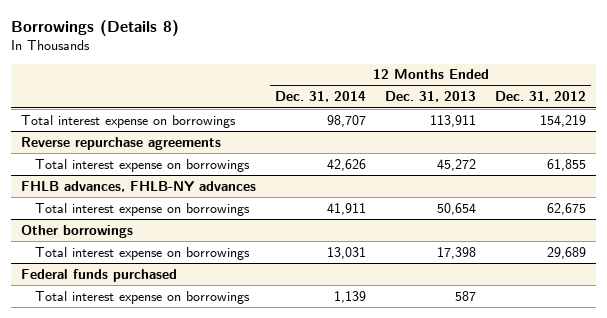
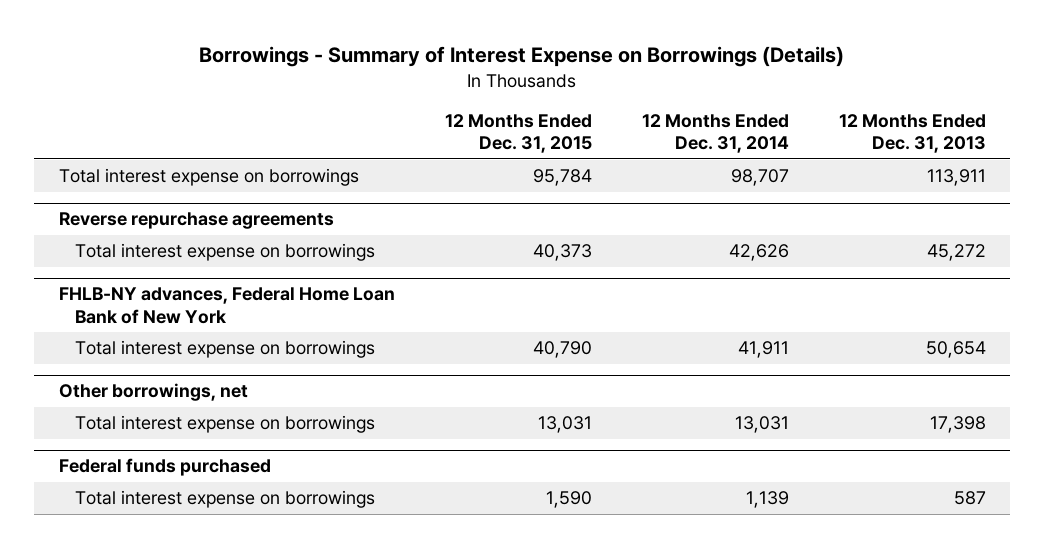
[11,20,180,37] Borrowings (Details 8) -> [199,46,845,68] Borrowings - Summary of Interest Expense on Borrowings (Details)
[495,91,587,103] Dec. 31, 2012 -> none
none -> [445,113,593,154] 12 Months Ended Dec. 31, 2015
[20,180,256,192] FHLB advances, FHLB-NY advances -> none
none -> [59,287,396,324] FHLB-NY advances, Federal Home Loan Bank of New York
[20,224,133,238] Other borrowings -> [59,383,249,402] Other borrowings, net

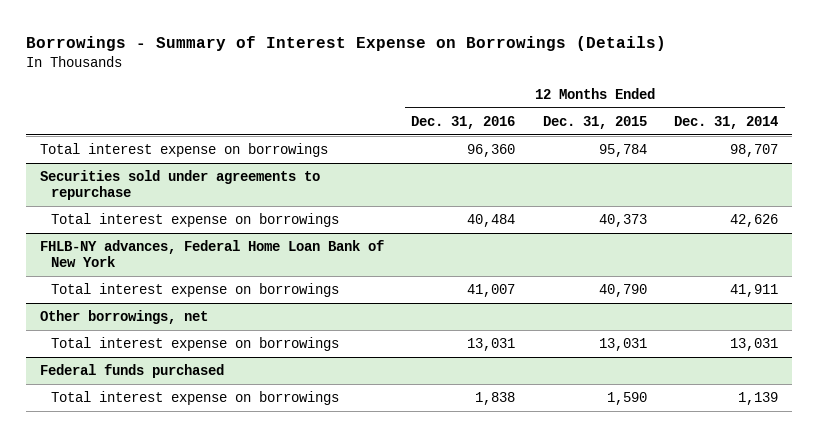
[838,113,986,154] 12 Months Ended Dec. 31, 2013 -> none
none -> [411,115,516,129] Dec. 31, 2016
[59,212,335,230] Reverse repurchase agreements -> [40,169,321,201] Securities sold under agreements to repurchase

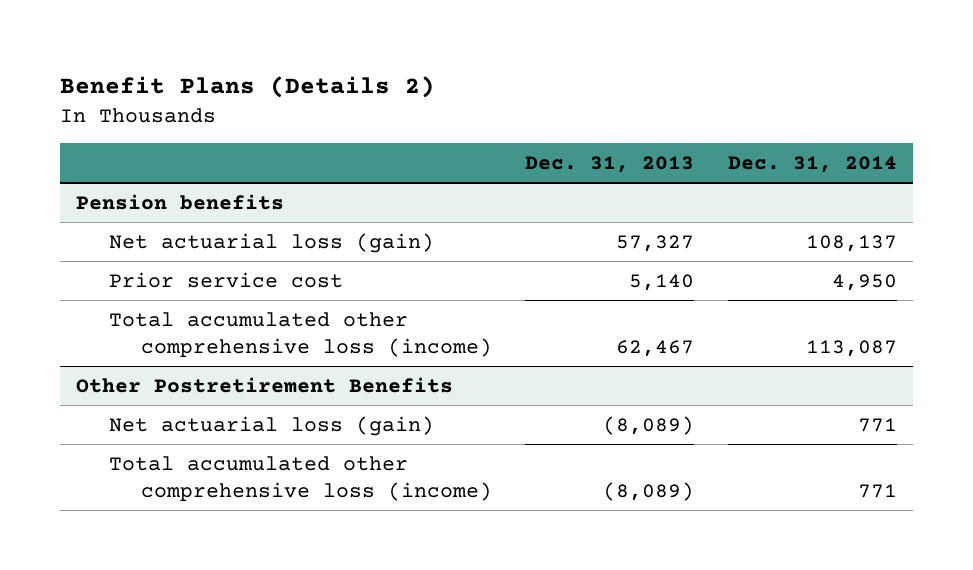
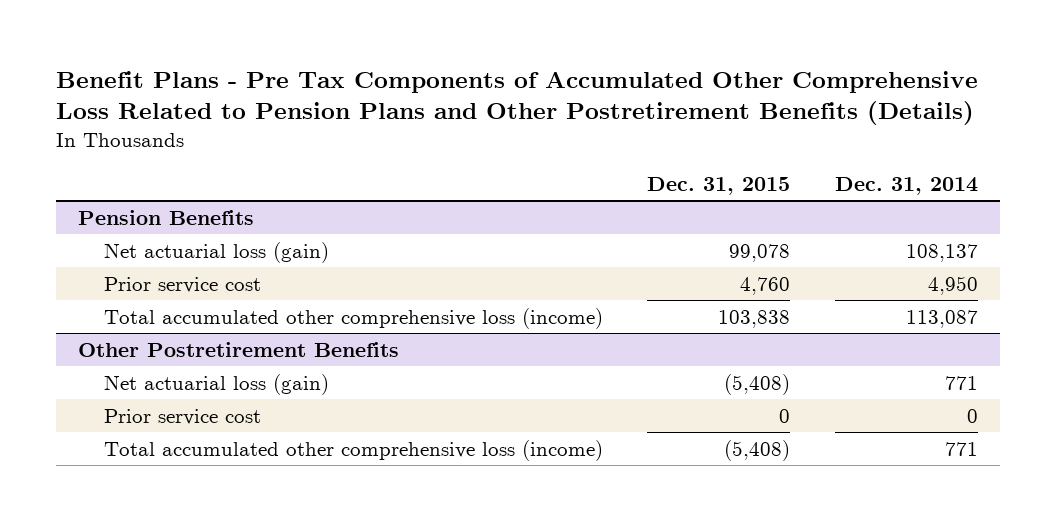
[59,76,435,99] Benefit Plans (Details 2) -> [55,70,978,126] Benefit Plans - Pre Tax Components of Accumulated Other Comprehensive Loss Related to Pension Plans and Other Postretirement Benefits (Details)
[525,155,695,173] Dec. 31, 2013 -> none
none -> [647,176,791,195] Dec. 31, 2015
[76,193,285,210] Pension benefits -> [78,209,255,225] Pension Benefits
none -> [103,408,261,425] Prior service cost

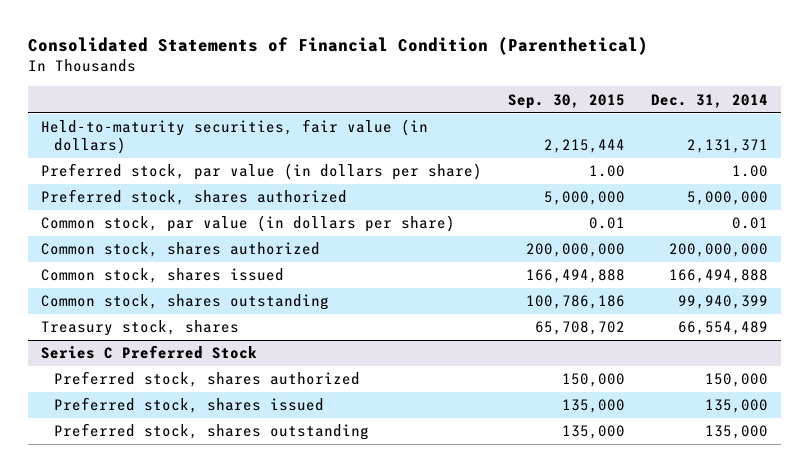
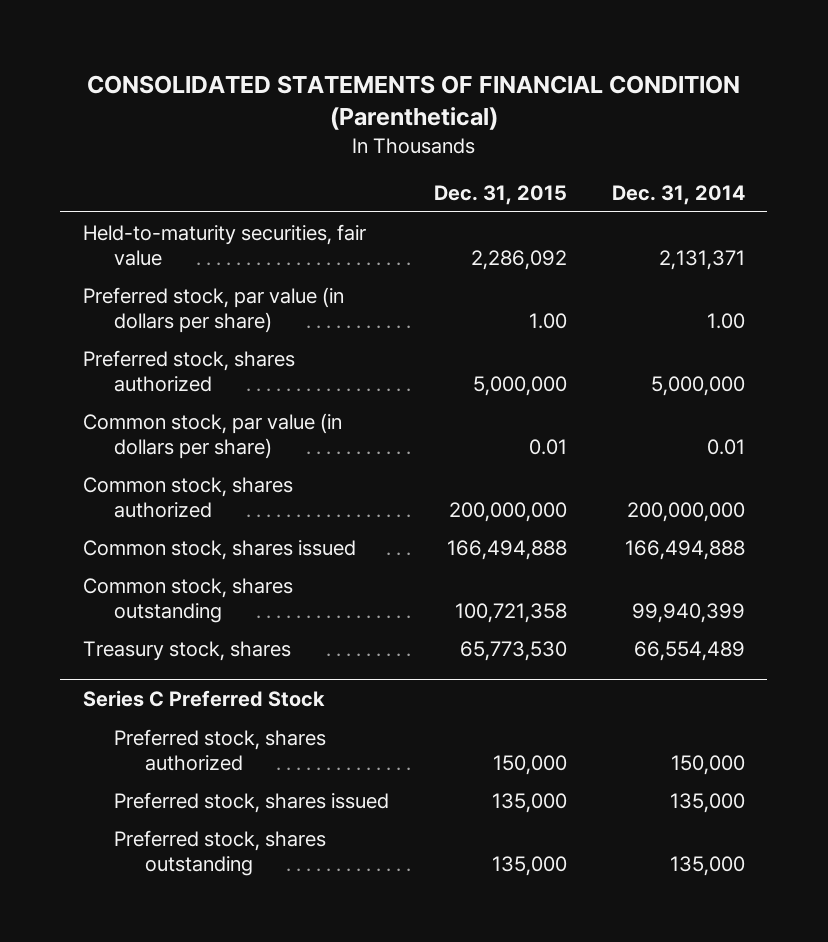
[27,37,648,56] Consolidated Statements of Financial Condition (Parenthetical) -> [86,74,740,130] CONSOLIDATED STATEMENTS OF FINANCIAL CONDITION (Parenthetical)
[507,93,625,109] Sep. 30, 2015 -> none
none -> [433,185,567,206] Dec. 31, 2015
[40,119,428,154] Held-to-maturity securities, fair value (in dollars) -> [82,223,366,266] Held-to-maturity securities, fair value

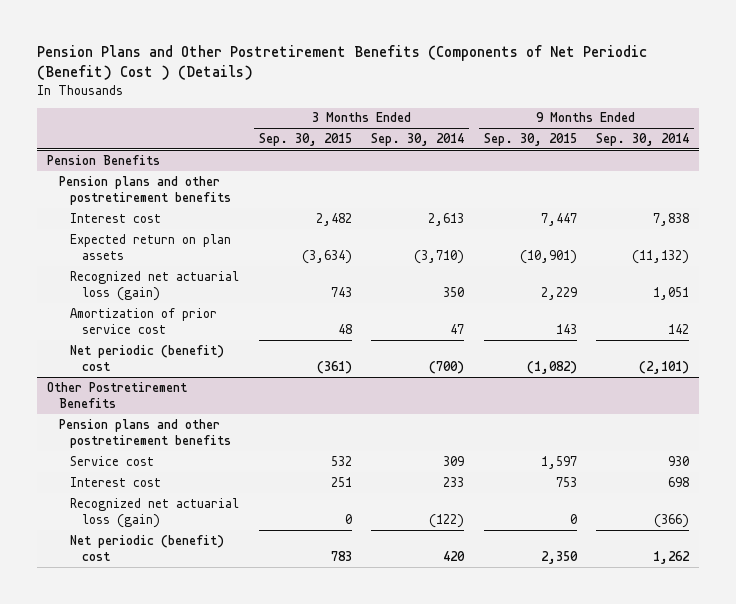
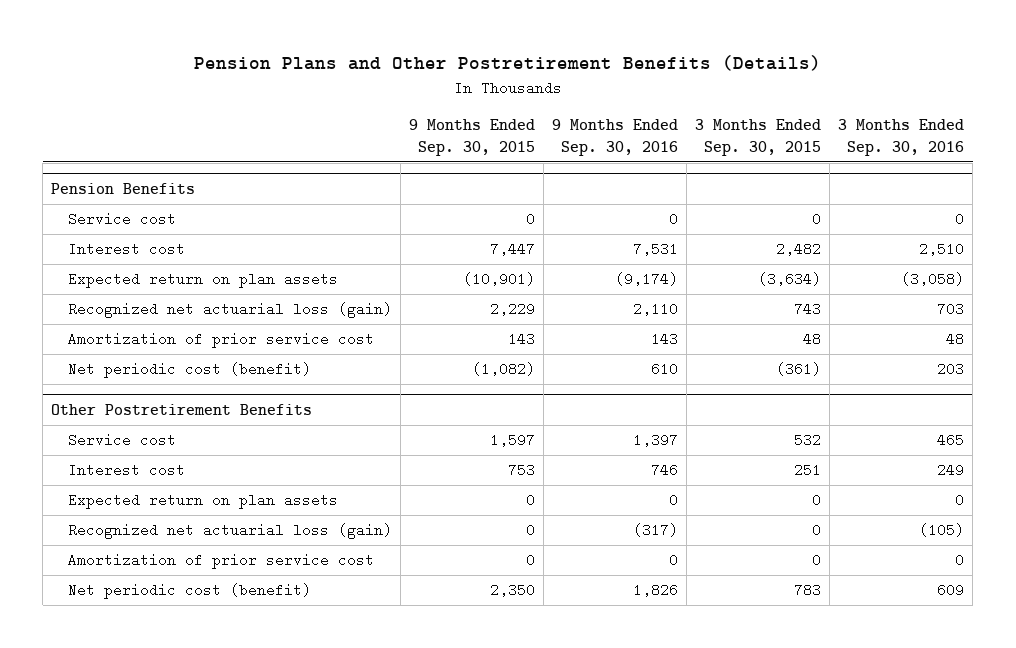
[37,45,648,81] Pension Plans and Other Postretirement Benefits (Components of Net Periodic (Benefit) Cost ) (Details) -> [193,55,821,72] Pension Plans and Other Postretirement Benefits (Details)
[371,133,465,147] Sep. 30, 2014 -> none
[596,133,690,147] Sep. 30, 2014 -> none
none -> [551,118,678,156] 9 Months Ended Sep. 30, 2016
none -> [838,118,965,156] 3 Months Ended Sep. 30, 2016
[58,175,232,205] Pension plans and other postretirement benefits -> none
none -> [67,212,176,227] Service cost
[70,344,225,371] Net periodic (benefit) cost -> [67,362,311,379] Net periodic cost (benefit)
[58,418,232,448] Pension plans and other postretirement benefits -> none
none -> [67,493,338,510] Expected return on plan assets
none -> [67,553,374,570] Amortization of prior service cost
[70,534,225,561] Net periodic (benefit) cost -> [67,583,311,600] Net periodic cost (benefit)

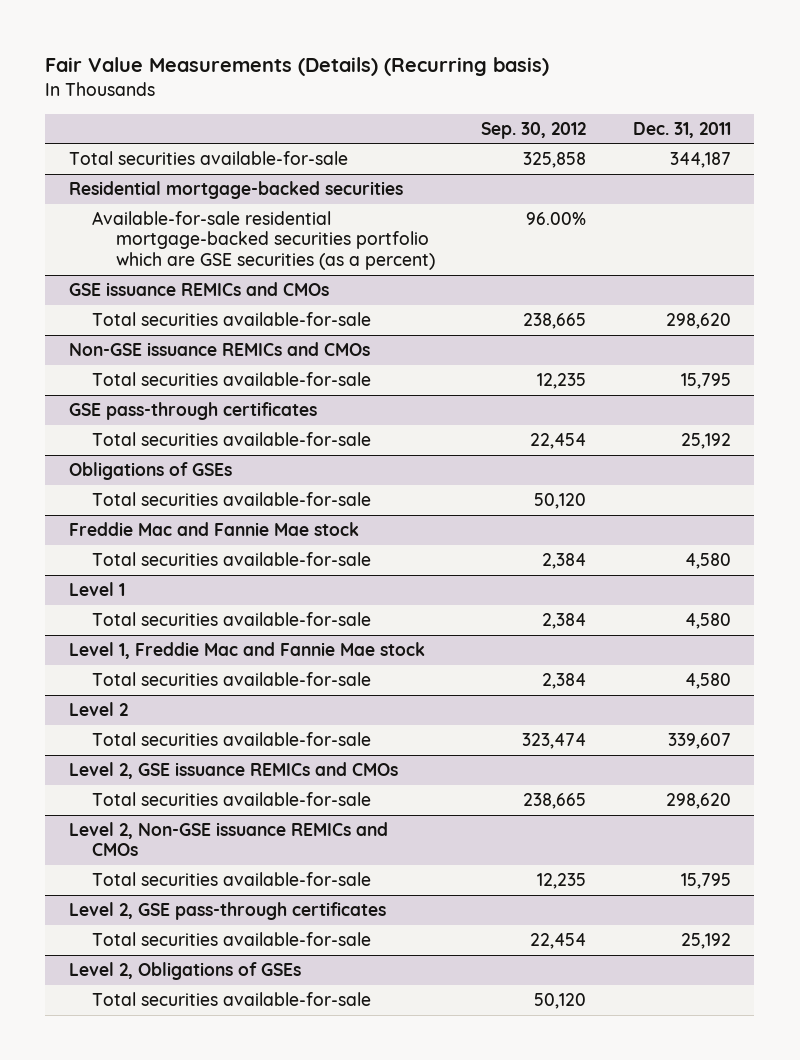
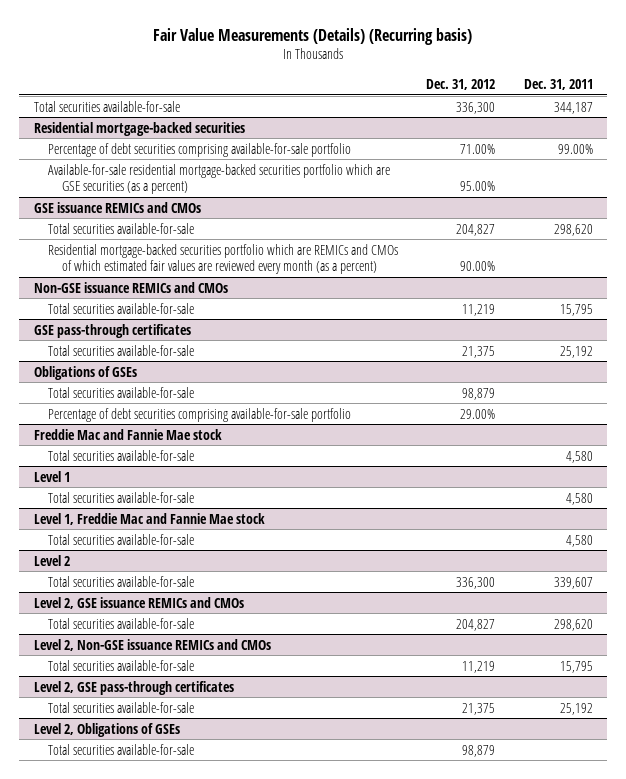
[481,121,587,139] Sep. 30, 2012 -> none
none -> [426,78,496,90] Dec. 31, 2012
none -> [47,142,351,157] Percentage of debt securities comprising available-for-sale portfolio
none -> [47,243,398,274] Residential mortgage-backed securities portfolio which are REMICs and CMOs of which estimated fair values are reviewed every month (as a percent)
none -> [47,407,351,422] Percentage of debt securities comprising available-for-sale portfolio

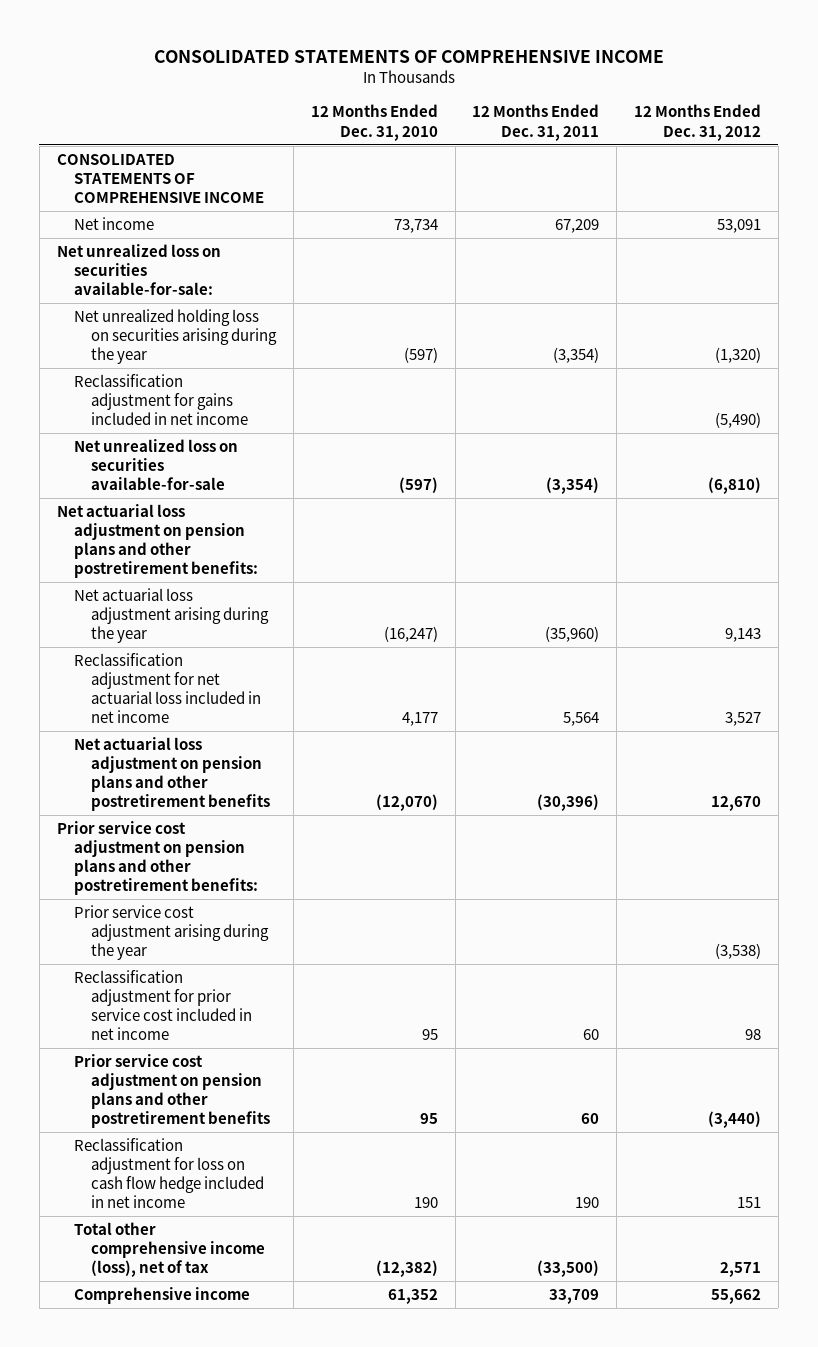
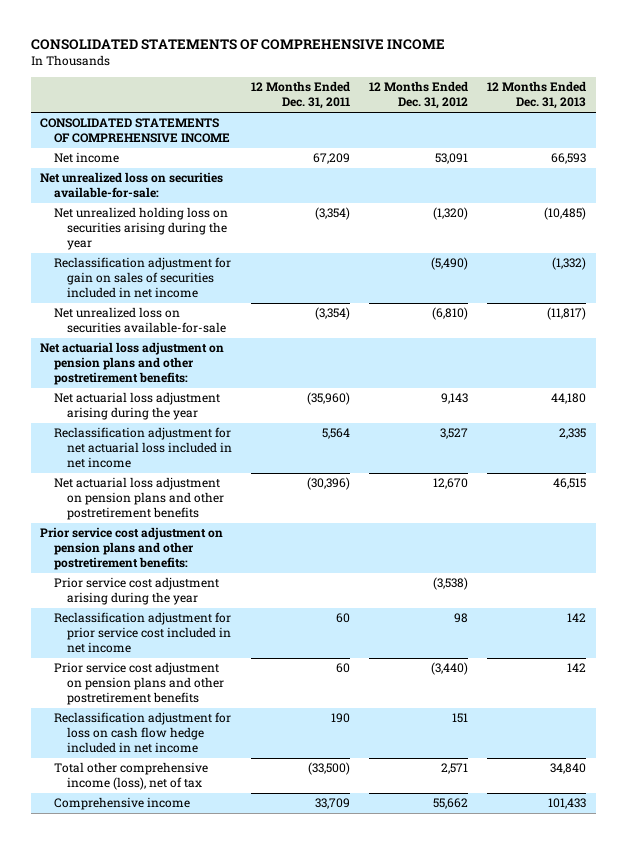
[310,104,438,141] 12 Months Ended Dec. 31, 2010 -> none
none -> [487,81,587,110] 12 Months Ended Dec. 31, 2013
[73,374,249,426] Reclassification adjustment for gains included in net income -> [53,257,231,299] Reclassification adjustment for gain on sales of securities included in net income

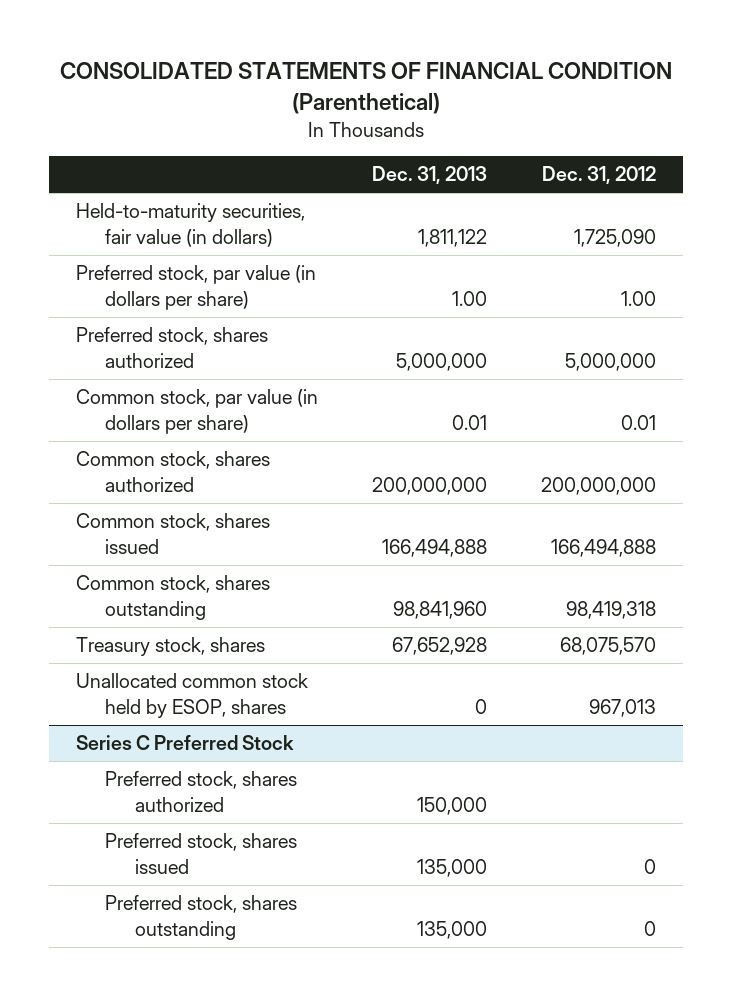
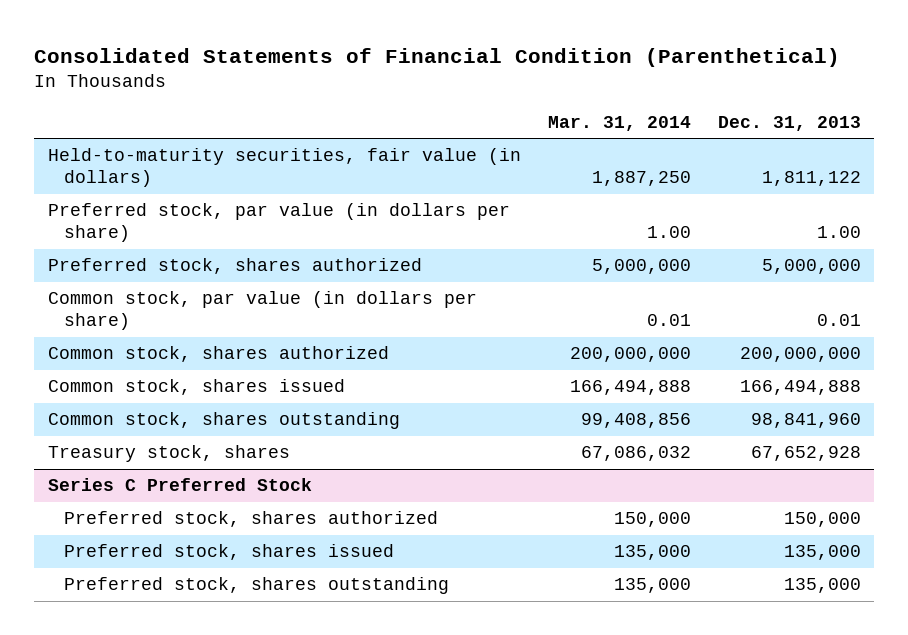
[59,62,672,114] CONSOLIDATED STATEMENTS OF FINANCIAL CONDITION (Parenthetical) -> [34,47,841,67] Consolidated Statements of Financial Condition (Parenthetical)
[542,166,657,185] Dec. 31, 2012 -> none
none -> [547,115,691,131] Mar. 31, 2014
[75,673,308,718] Unallocated common stock held by ESOP, shares -> none

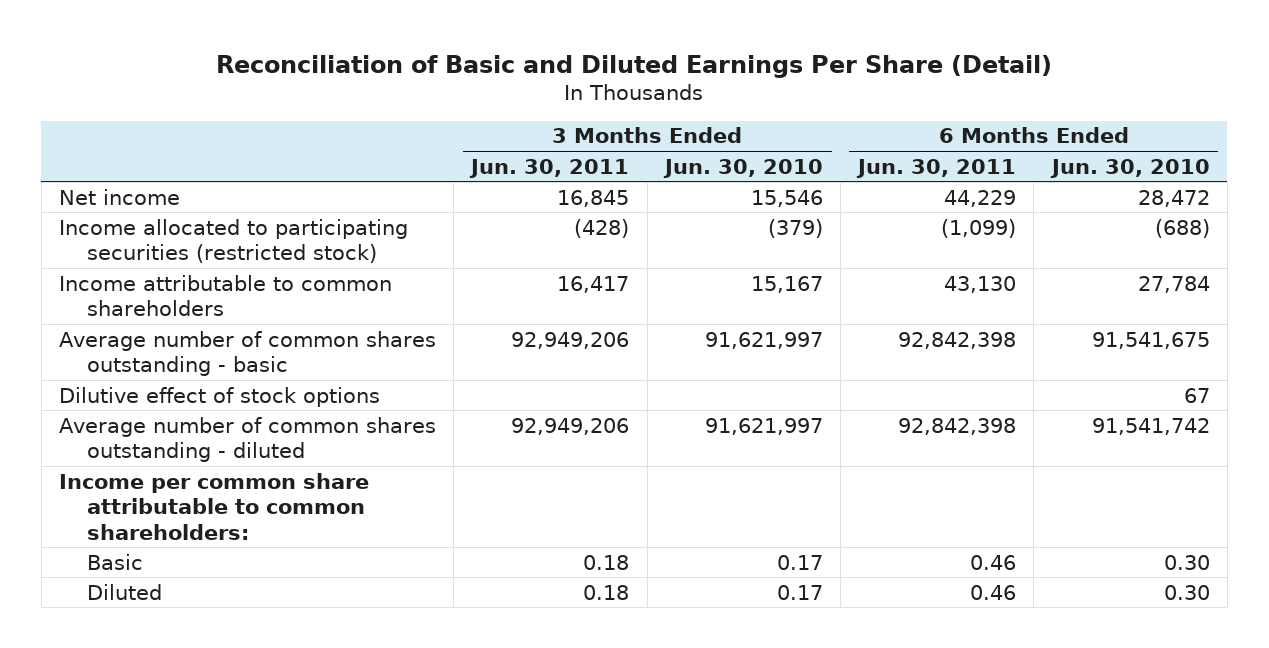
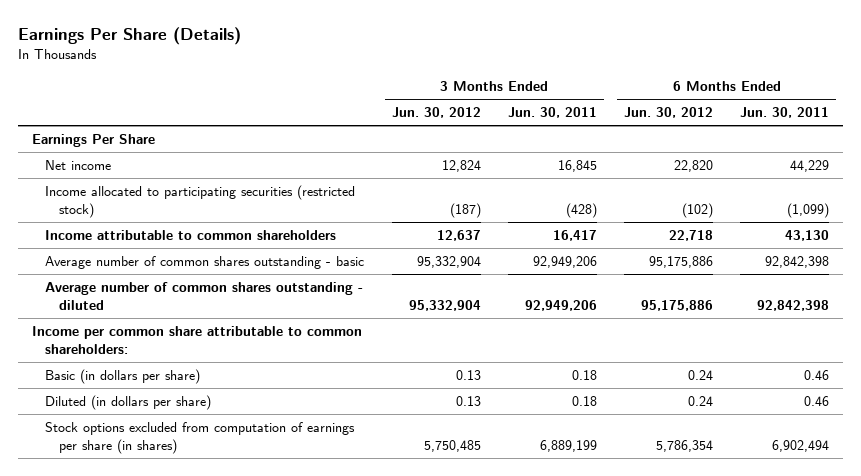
[216,54,1053,78] Reconciliation of Basic and Diluted Earnings Per Share (Detail) -> [18,27,242,46] Earnings Per Share (Details)
[662,158,823,178] Jun. 30, 2010 -> none
[1049,158,1210,178] Jun. 30, 2010 -> none
none -> [391,107,481,119] Jun. 30, 2012
none -> [624,107,714,119] Jun. 30, 2012
none -> [31,133,155,147] Earnings Per Share
[59,386,381,407] Dilutive effect of stock options -> none
[87,553,144,570] Basic -> [45,368,201,384] Basic (in dollars per share)
[87,583,163,600] Diluted -> [45,394,212,410] Diluted (in dollars per share)
none -> [45,421,356,454] Stock options excluded from computation of earnings per share (in shares)

